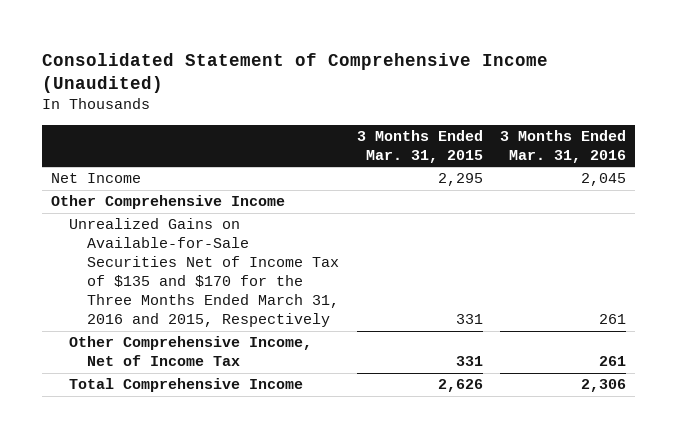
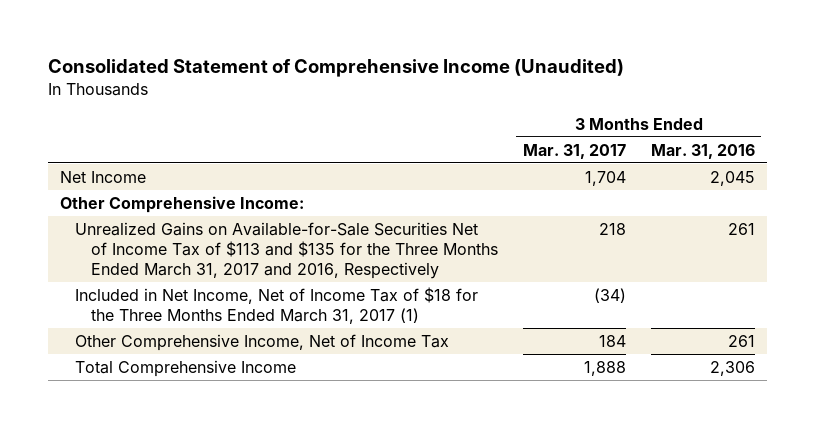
[356,129,483,163] 3 Months Ended Mar. 31, 2015 -> none
none -> [522,143,626,159] Mar. 31, 2017
[51,195,286,210] Other Comprehensive Income -> [60,195,305,213] Other Comprehensive Income:
[69,218,340,328] Unrealized Gains on Available-for-Sale Securities Net of Income Tax of $135 and $170 for the Three Months Ended March 31, 2016 and 2015, Respectively -> [75,221,498,280] Unrealized Gains on Available-for-Sale Securities Net of Income Tax of $113 and $135 for the Three Months Ended March 31, 2017 and 2016, Respectively
none -> [75,286,479,325] Included in Net Income, Net of Income Tax of $18 for the Three Months Ended March 31, 2017 (1)

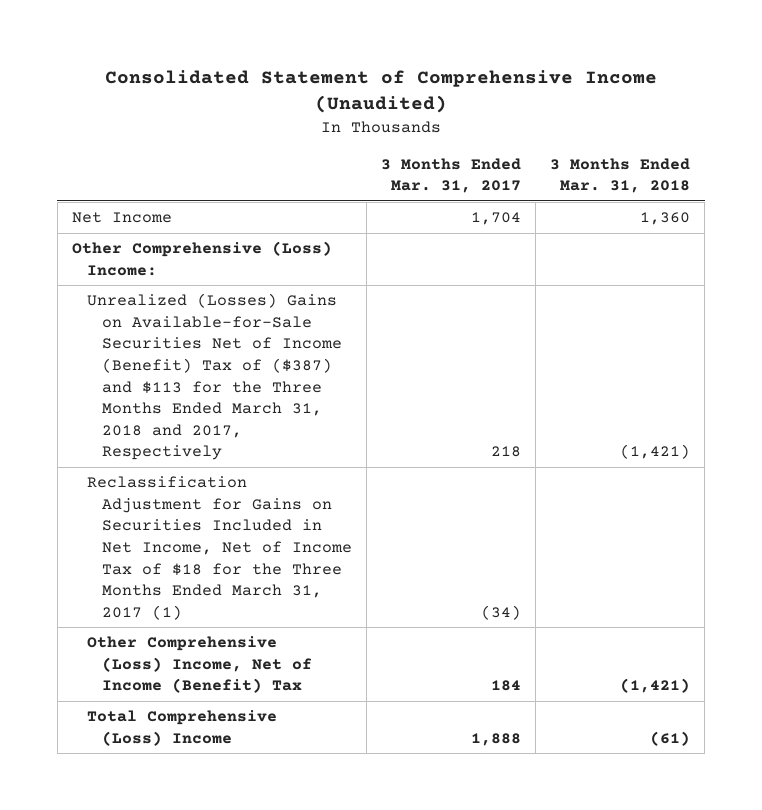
[650,143,755,159] Mar. 31, 2016 -> none
none -> [550,157,691,194] 3 Months Ended Mar. 31, 2018
[60,195,305,213] Other Comprehensive Income: -> [71,241,332,276] Other Comprehensive (Loss) Income:
[75,221,498,280] Unrealized Gains on Available-for-Sale Securities Net of Income Tax of $113 and $135 for the Three Months Ended March 31, 2017 and 2016, Respectively -> [86,293,342,461] Unrealized (Losses) Gains on Available-for-Sale Securities Net of Income (Benefit) Tax of ($387) and $113 for the Three Months Ended March 31, 2018 and 2017, Respectively
[75,286,479,325] Included in Net Income, Net of Income Tax of $18 for the Three Months Ended March 31, 2017 (1) -> [86,476,352,620] Reclassification Adjustment for Gains on Securities Included in Net Income, Net of Income Tax of $18 for the Three Months Ended March 31, 2017 (1)
[75,333,450,351] Other Comprehensive Income, Net of Income Tax -> [86,636,312,694] Other Comprehensive (Loss) Income, Net of Income (Benefit) Tax
[75,359,297,377] Total Comprehensive Income -> [86,710,277,746] Total Comprehensive (Loss) Income

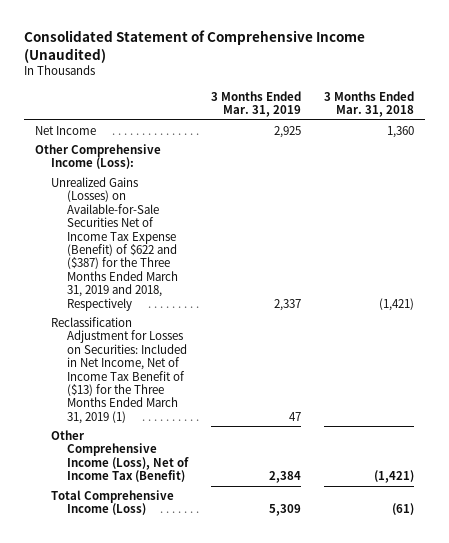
[380,157,521,194] 3 Months Ended Mar. 31, 2017 -> none
none -> [210,90,301,118] 3 Months Ended Mar. 31, 2019
[71,241,332,276] Other Comprehensive (Loss) Income: -> [35,143,162,170] Other Comprehensive Income (Loss):
[86,293,342,461] Unrealized (Losses) Gains on Available-for-Sale Securities Net of Income (Benefit) Tax of ($387) and $113 for the Three Months Ended March 31, 2018 and 2017, Respectively -> [51,176,178,311] Unrealized Gains (Losses) on Available-for-Sale Securities Net of Income Tax Expense (Benefit) of $622 and ($387) for the Three Months Ended March 31, 2019 and 2018, Respectively
[86,476,352,620] Reclassification Adjustment for Gains on Securities Included in Net Income, Net of Income Tax of $18 for the Three Months Ended March 31, 2017 (1) -> [51,316,187,424] Reclassification Adjustment for Losses on Securities: Included in Net Income, Net of Income Tax Benefit of ($13) for the Three Months Ended March 31, 2019 (1)
[86,636,312,694] Other Comprehensive (Loss) Income, Net of Income (Benefit) Tax -> [51,429,189,483] Other Comprehensive Income (Loss), Net of Income Tax (Benefit)
[86,710,277,746] Total Comprehensive (Loss) Income -> [51,489,175,516] Total Comprehensive Income (Loss)

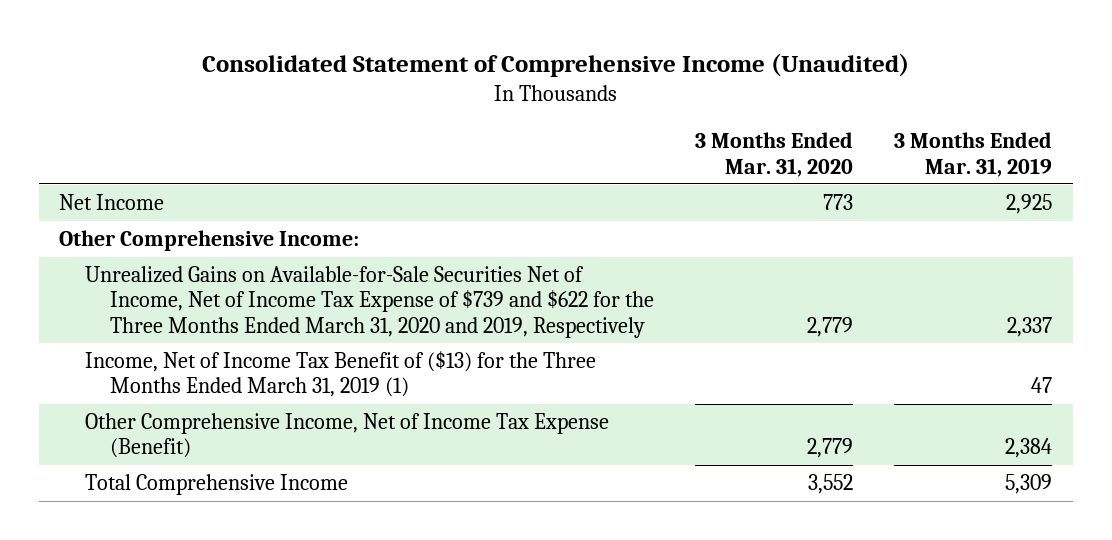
[323,90,414,118] 3 Months Ended Mar. 31, 2018 -> none
none -> [695,132,854,177] 3 Months Ended Mar. 31, 2020
[35,143,162,170] Other Comprehensive Income (Loss): -> [59,230,360,252] Other Comprehensive Income:
[51,176,178,311] Unrealized Gains (Losses) on Available-for-Sale Securities Net of Income Tax Expense (Benefit) of $622 and ($387) for the Three Months Ended March 31, 2019 and 2018, Respectively -> [84,266,655,338] Unrealized Gains on Available-for-Sale Securities Net of Income, Net of Income Tax Expense of $739 and $622 for the Three Months Ended March 31, 2020 and 2019, Respectively
[51,316,187,424] Reclassification Adjustment for Losses on Securities: Included in Net Income, Net of Income Tax Benefit of ($13) for the Three Months Ended March 31, 2019 (1) -> [84,351,596,398] Income, Net of Income Tax Benefit of ($13) for the Three Months Ended March 31, 2019 (1)
[51,429,189,483] Other Comprehensive Income (Loss), Net of Income Tax (Benefit) -> [84,413,609,459] Other Comprehensive Income, Net of Income Tax Expense (Benefit)
[51,489,175,516] Total Comprehensive Income (Loss) -> [84,474,348,496] Total Comprehensive Income

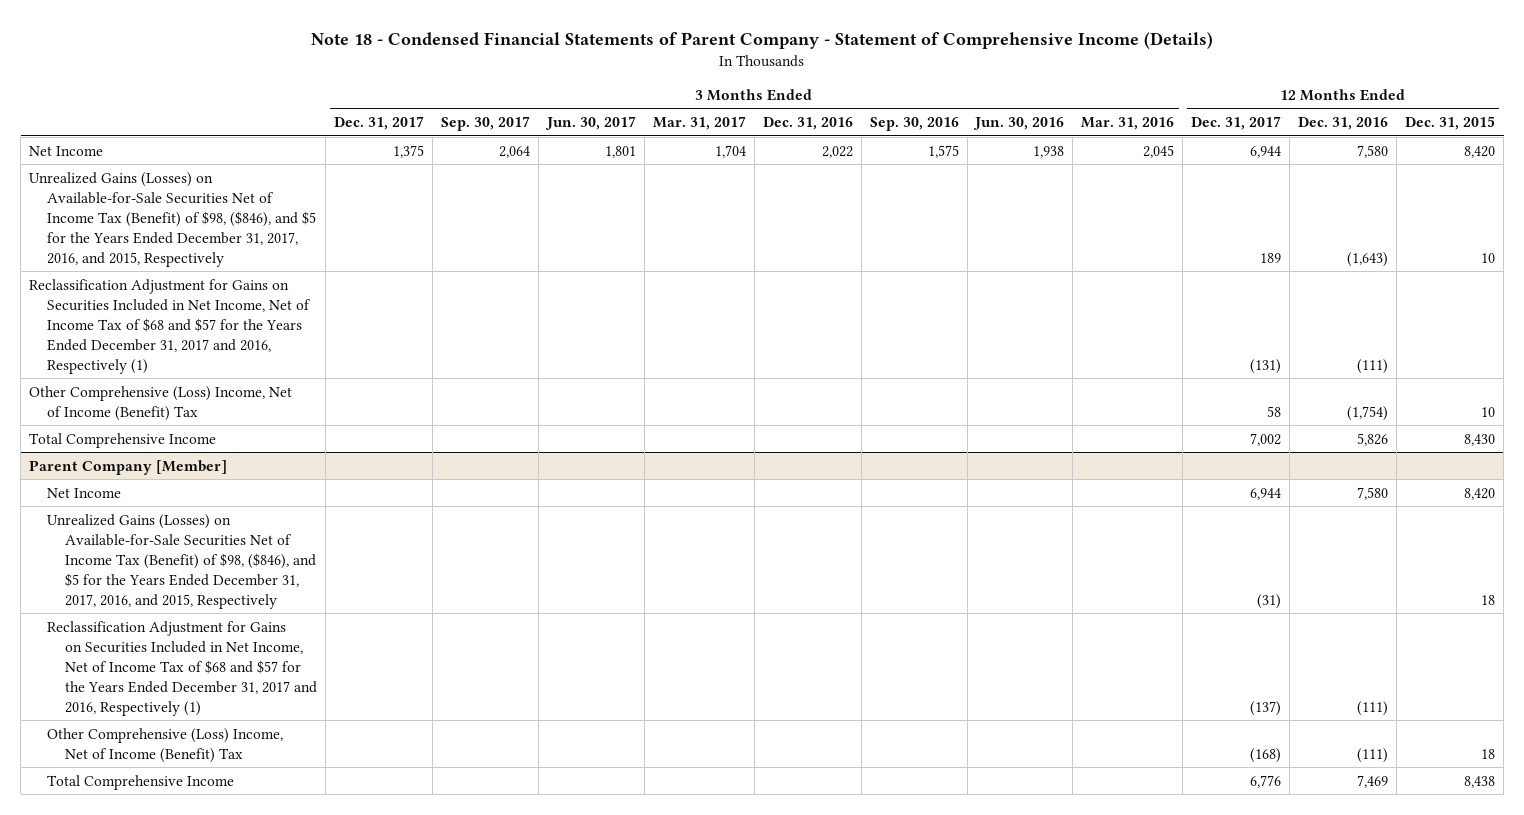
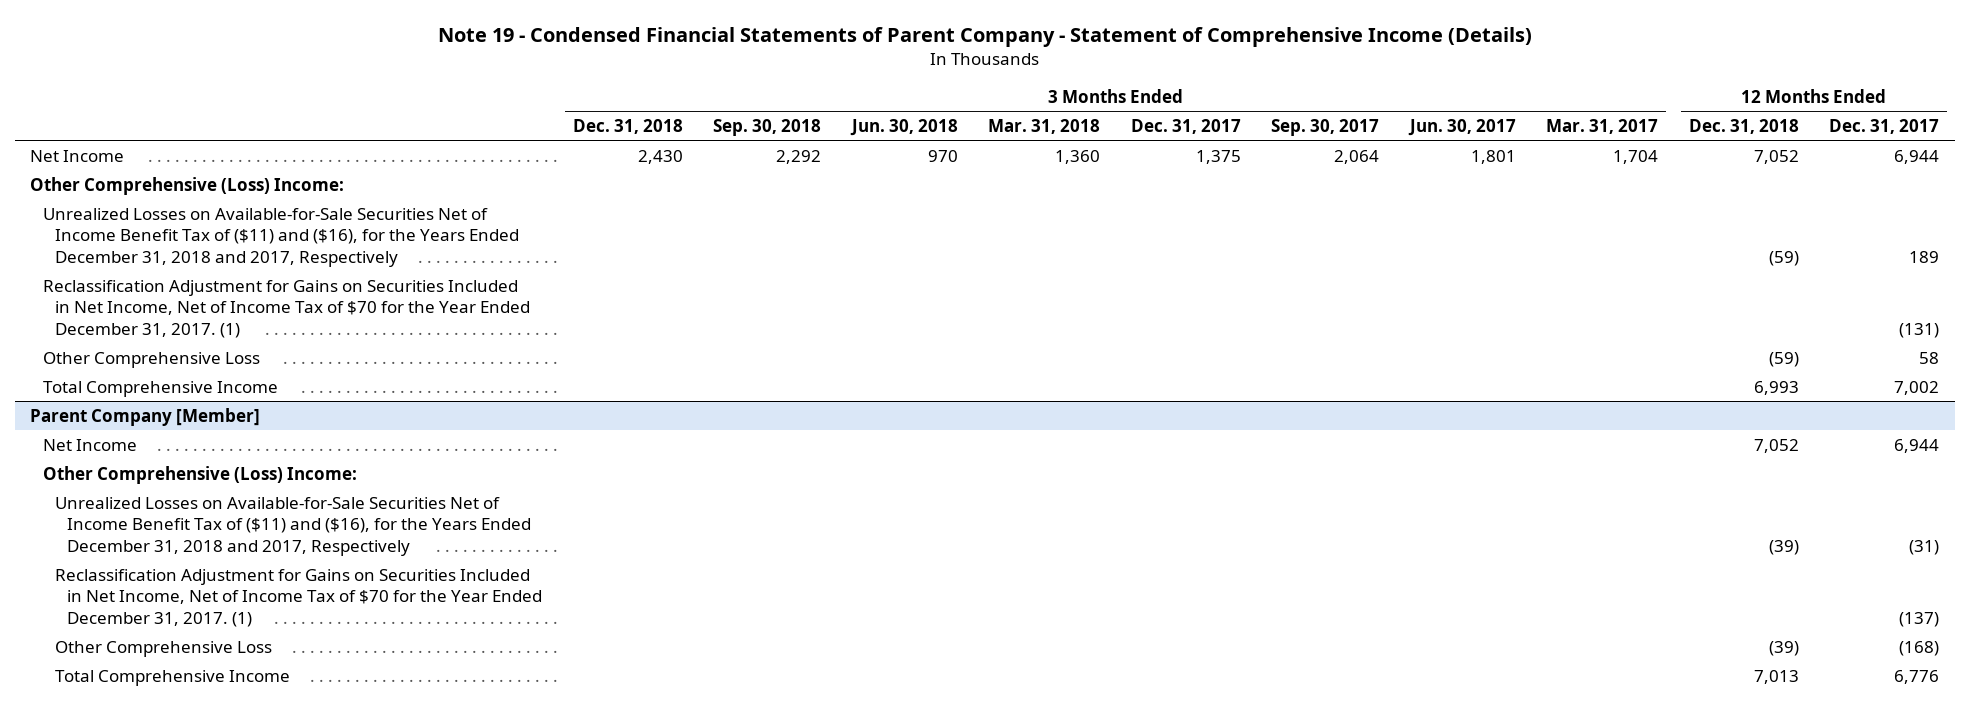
[311,31,1214,49] Note 18 - Condensed Financial Statements of Parent Company - Statement of Comprehensive Income (Details) -> [437,26,1532,47] Note 19 - Condensed Financial Statements of Parent Company - Statement of Comprehensive Income (Details)
[762,117,853,131] Dec. 31, 2016 -> none
[869,117,959,132] Sep. 30, 2016 -> none
[973,117,1065,131] Jun. 30, 2016 -> none
[1081,117,1175,131] Mar. 31, 2016 -> none
[1298,117,1389,131] Dec. 31, 2016 -> none
[1405,116,1496,131] Dec. 31, 2015 -> none
none -> [572,118,683,134] Dec. 31, 2018
none -> [713,118,822,136] Sep. 30, 2018
none -> [849,118,958,136] Jun. 30, 2018
none -> [988,118,1101,134] Mar. 31, 2018
none -> [1688,118,1799,134] Dec. 31, 2018
none -> [30,176,345,195] Other Comprehensive (Loss) Income:
[29,171,317,267] Unrealized Gains (Losses) on Available-for-Sale Securities Net of Income Tax (Benefit) of $98, ($846), and $5 for the Years Ended December 31, 2017, 2016, and 2015, Respectively -> [42,207,520,267] Unrealized Losses on Available-for-Sale Securities Net of Income Benefit Tax of ($11) and ($16), for the Years Ended December 31, 2018 and 2017, Respectively
[29,278,312,374] Reclassification Adjustment for Gains on Securities Included in Net Income, Net of Income Tax of $68 and $57 for the Years Ended December 31, 2017 and 2016, Respectively (1) -> [42,279,531,338] Reclassification Adjustment for Gains on Securities Included in Net Income, Net of Income Tax of $70 for the Year Ended December 31, 2017. (1)
[29,385,293,421] Other Comprehensive (Loss) Income, Net of Income (Benefit) Tax -> [42,351,260,368] Other Comprehensive Loss
none -> [42,465,357,484] Other Comprehensive (Loss) Income:
[47,513,317,609] Unrealized Gains (Losses) on Available-for-Sale Securities Net of Income Tax (Benefit) of $98, ($846), and $5 for the Years Ended December 31, 2017, 2016, and 2015, Respectively -> [55,496,532,556] Unrealized Losses on Available-for-Sale Securities Net of Income Benefit Tax of ($11) and ($16), for the Years Ended December 31, 2018 and 2017, Respectively
[47,620,318,716] Reclassification Adjustment for Gains on Securities Included in Net Income, Net of Income Tax of $68 and $57 for the Years Ended December 31, 2017 and 2016, Respectively (1) -> [55,568,543,627] Reclassification Adjustment for Gains on Securities Included in Net Income, Net of Income Tax of $70 for the Year Ended December 31, 2017. (1)
[47,727,284,763] Other Comprehensive (Loss) Income, Net of Income (Benefit) Tax -> [55,640,273,657] Other Comprehensive Loss

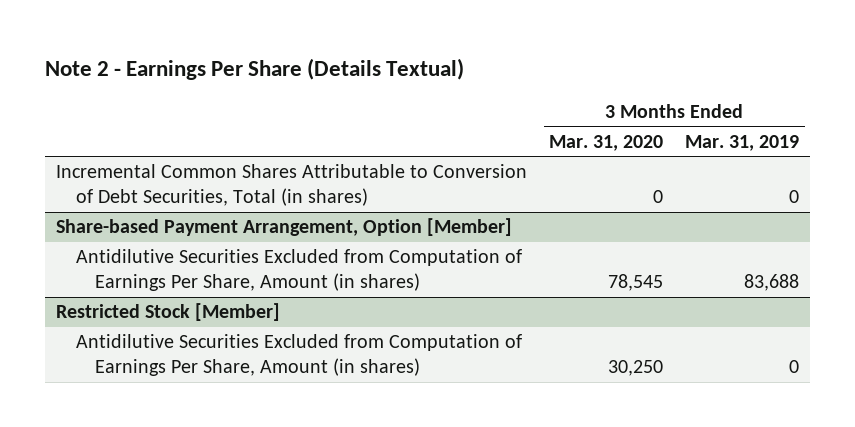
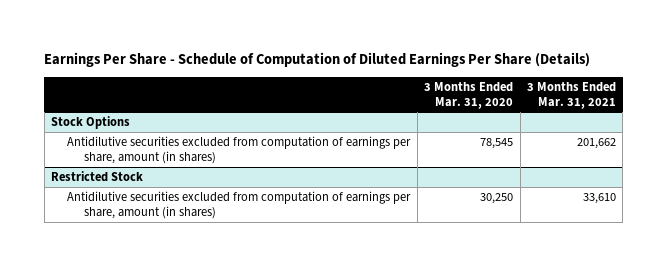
[45,58,465,81] Note 2 - Earnings Per Share (Details Textual) -> [44,51,591,67] Earnings Per Share - Schedule of Computation of Diluted Earnings Per Share (Details)
[685,134,800,151] Mar. 31, 2019 -> none
none -> [526,81,616,109] 3 Months Ended Mar. 31, 2021
[56,164,528,207] Incremental Common Shares Attributable to Conversion of Debt Securities, Total (in shares) -> none
[56,218,513,237] Share-based Payment Arrangement, Option [Member] -> [51,116,131,130] Stock Options
[75,249,522,292] Antidilutive Securities Excluded from Computation of Earnings Per Share, Amount (in shares) -> [67,136,412,165] Antidilutive securities excluded from computation of earnings per share, amount (in shares)
[56,303,281,322] Restricted Stock [Member] -> [51,171,144,183] Restricted Stock
[75,334,522,377] Antidilutive Securities Excluded from Computation of Earnings Per Share, Amount (in shares) -> [67,191,412,220] Antidilutive securities excluded from computation of earnings per share, amount (in shares)

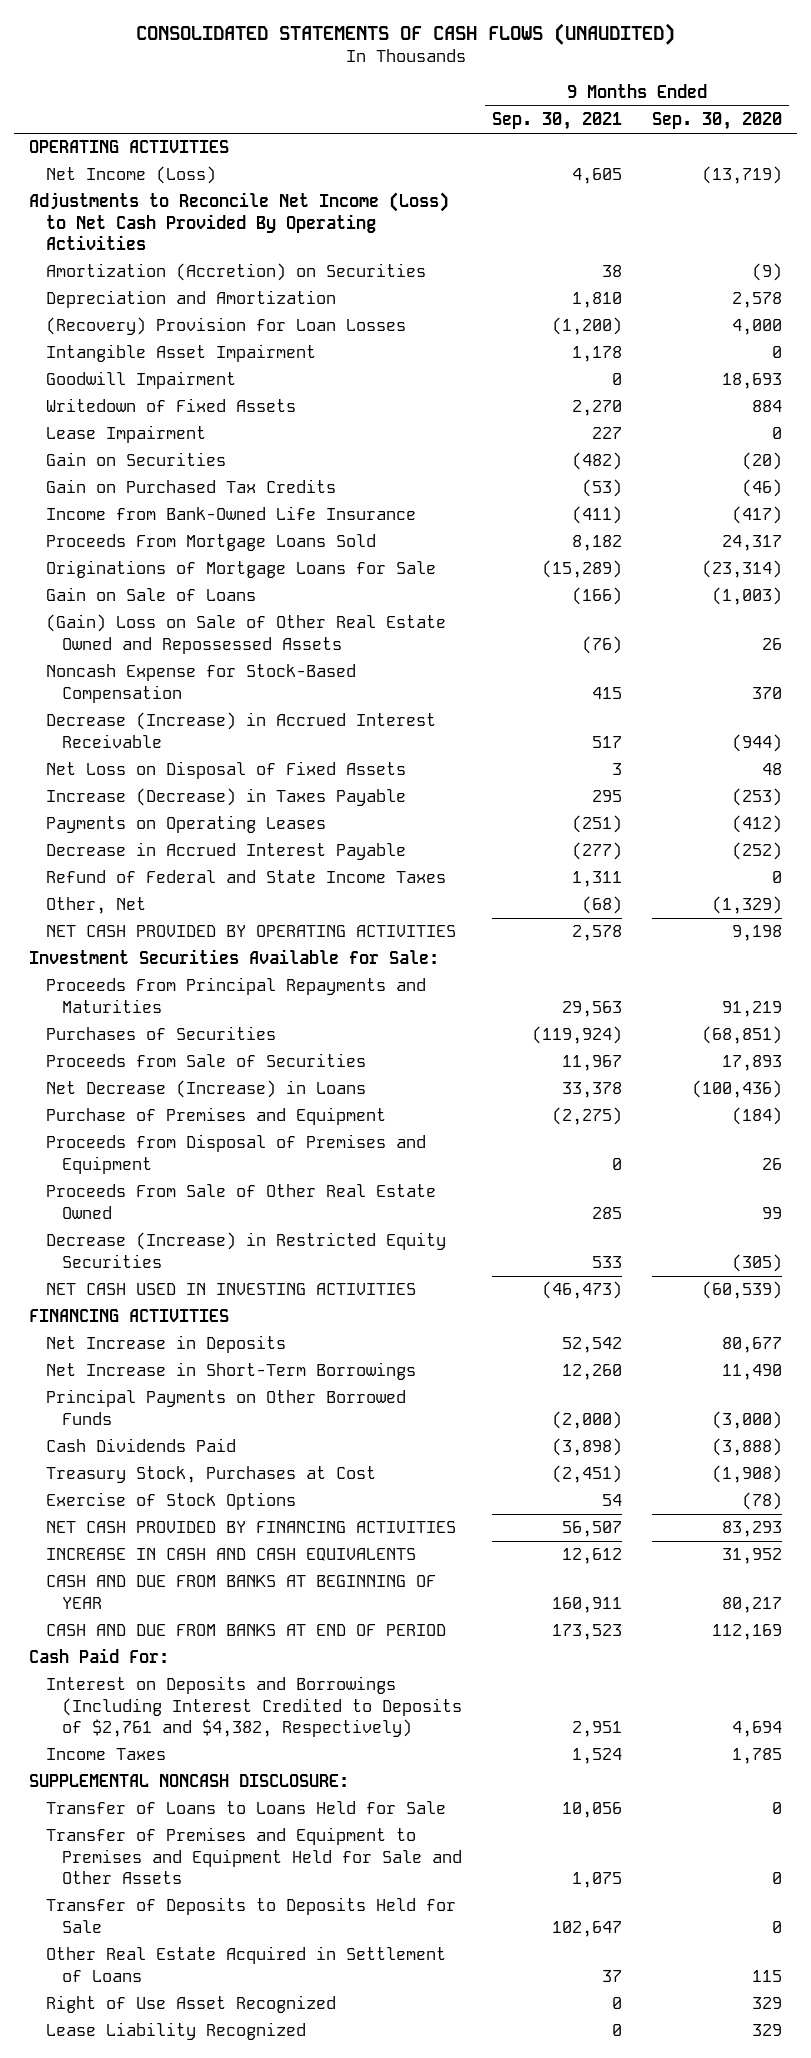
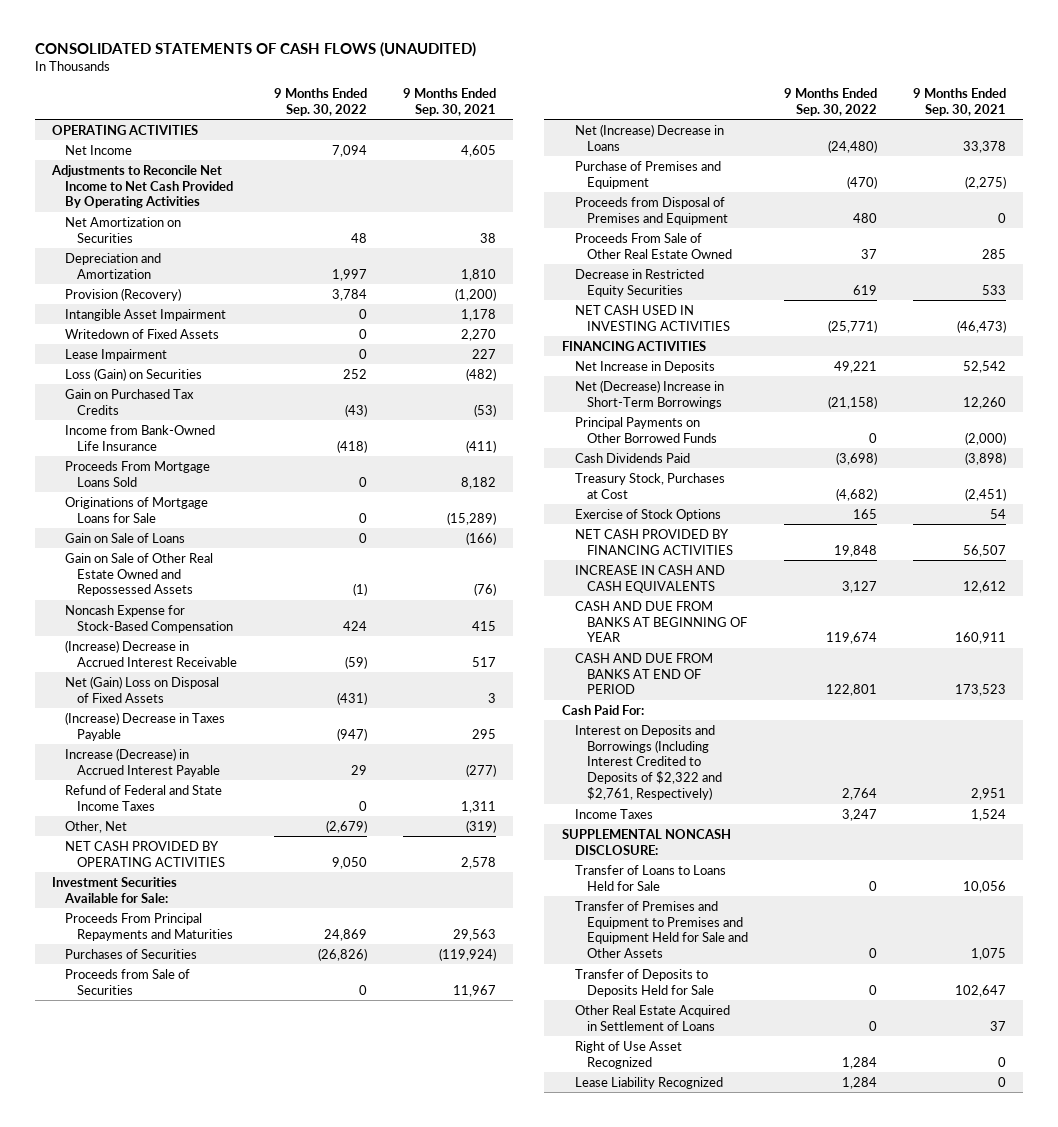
[651,112,782,131] Sep. 30, 2020 -> none
none -> [274,87,368,116] 9 Months Ended Sep. 30, 2022
[45,166,216,185] Net Income (Loss) -> [64,144,132,155] Net Income
[29,192,450,251] Adjustments to Reconcile Net Income (Loss) to Net Cash Provided By Operating Activities -> [51,164,233,209] Adjustments to Reconcile Net Income to Net Cash Provided By Operating Activities
[45,263,426,282] Amortization (Accretion) on Securities -> [64,216,181,243] Net Amortization on Securities
[45,317,406,336] (Recovery) Provision for Loan Losses -> none
none -> [64,287,181,301] Provision (Recovery)
[45,371,236,390] Goodwill Impairment -> none
[45,452,226,467] Gain on Securities -> [64,367,202,381] Loss (Gain) on Securities
[45,614,446,654] (Gain) Loss on Sale of Other Real Estate Owned and Repossessed Assets -> [64,552,213,597] Gain on Sale of Other Real Estate Owned and Repossessed Assets
[45,815,326,834] Payments on Operating Leases -> none
[45,712,436,748] Decrease (Increase) in Accrued Interest Receivable -> [64,639,238,667] (Increase) Decrease in Accrued Interest Receivable
[45,761,406,780] Net Loss on Disposal of Fixed Assets -> [64,675,219,703] Net (Gain) Loss on Disposal of Fixed Assets
[45,788,406,807] Increase (Decrease) in Taxes Payable -> [64,711,225,741] (Increase) Decrease in Taxes Payable
[45,842,406,861] Decrease in Accrued Interest Payable -> [64,747,221,777] Increase (Decrease) in Accrued Interest Payable
[582,896,623,915] (68) -> [465,819,496,833] (319)
[45,1080,366,1099] Net Decrease (Increase) in Loans -> [574,123,724,151] Net (Increase) Decrease in Loans
[45,1232,446,1268] Decrease (Increase) in Restricted Equity Securities -> [574,268,704,297] Decrease in Restricted Equity Securities
[45,1362,416,1381] Net Increase in Short-Term Borrowings -> [574,379,724,409] Net (Decrease) Increase in Short-Term Borrowings
[45,1676,463,1738] Interest on Deposits and Borrowings (Including Interest Credited to Deposits of $2,761 and $4,382, Respectively) -> [574,724,723,801] Interest on Deposits and Borrowings (Including Interest Credited to Deposits of $2,322 and $2,761, Respectively)

